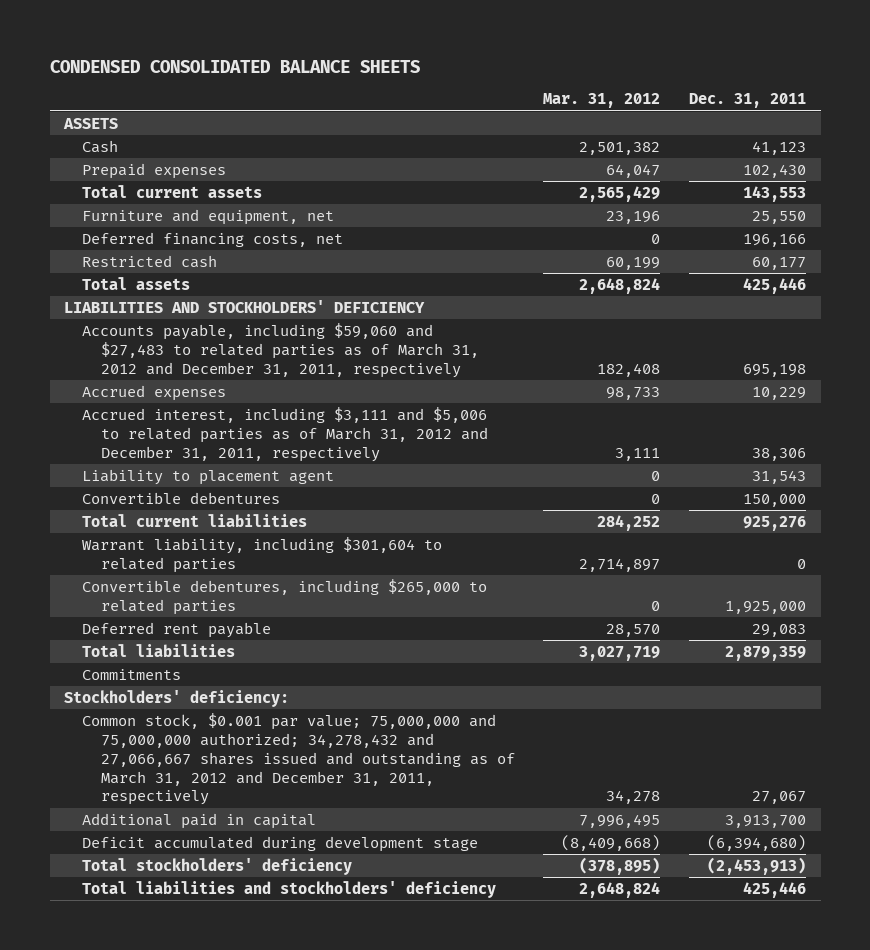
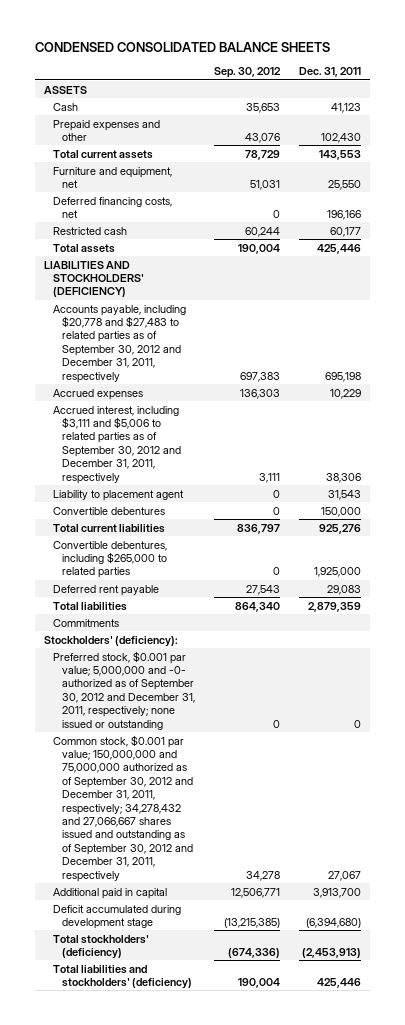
[543,93,661,109] Mar. 31, 2012 -> none
none -> [213,67,281,79] Sep. 30, 2012
[82,162,227,179] Prepaid expenses -> [53,119,161,141] Prepaid expenses and other
[63,299,425,313] LIABILITIES AND STOCKHOLDERS' DEFICIENCY -> [44,260,145,298] LIABILITIES AND STOCKHOLDERS' (DEFICIENCY)
[82,322,479,378] Accounts payable, including $59,060 and $27,483 to related parties as of March 31, 2012 and December 31, 2011, respectively -> [53,304,187,383] Accounts payable, including $20,778 and $27,483 to related parties as of September 30, 2012 and December 31, 2011, respectively
[82,406,488,462] Accrued interest, including $3,111 and $5,006 to related parties as of March 31, 2012 and December 31, 2011, respectively -> [53,405,182,484] Accrued interest, including $3,111 and $5,006 to related parties as of September 30, 2012 and December 31, 2011, respectively
[82,536,443,573] Warrant liability, including $301,604 to related parties -> none
[63,689,289,707] Stockholders' deficiency: -> [44,635,179,647] Stockholders' (deficiency):
none -> [53,650,196,730] Preferred stock, $0.001 par value; 5,000,000 and -0- authorized as of September 30, 2012 and December 31, 2011, respectively; none issued or outstanding
[82,712,515,806] Common stock, $0.001 par value; 75,000,000 and 75,000,000 authorized; 34,278,432 and 27,066,667 shares issued and outstanding as of March 31, 2012 and December 31, 2011, respectively -> [53,734,194,882] Common stock, $0.001 par value; 150,000,000 and 75,000,000 authorized as of September 30, 2012 and December 31, 2011, respectively; 34,278,432 and 27,066,667 shares issued and outstanding as of September 30, 2012 and December 31, 2011, respectively
[82,857,353,875] Total stockholders' deficiency -> [53,934,150,959] Total stockholders' (deficiency)
[82,880,497,898] Total liabilities and stockholders' deficiency -> [53,964,193,989] Total liabilities and stockholders' (deficiency)

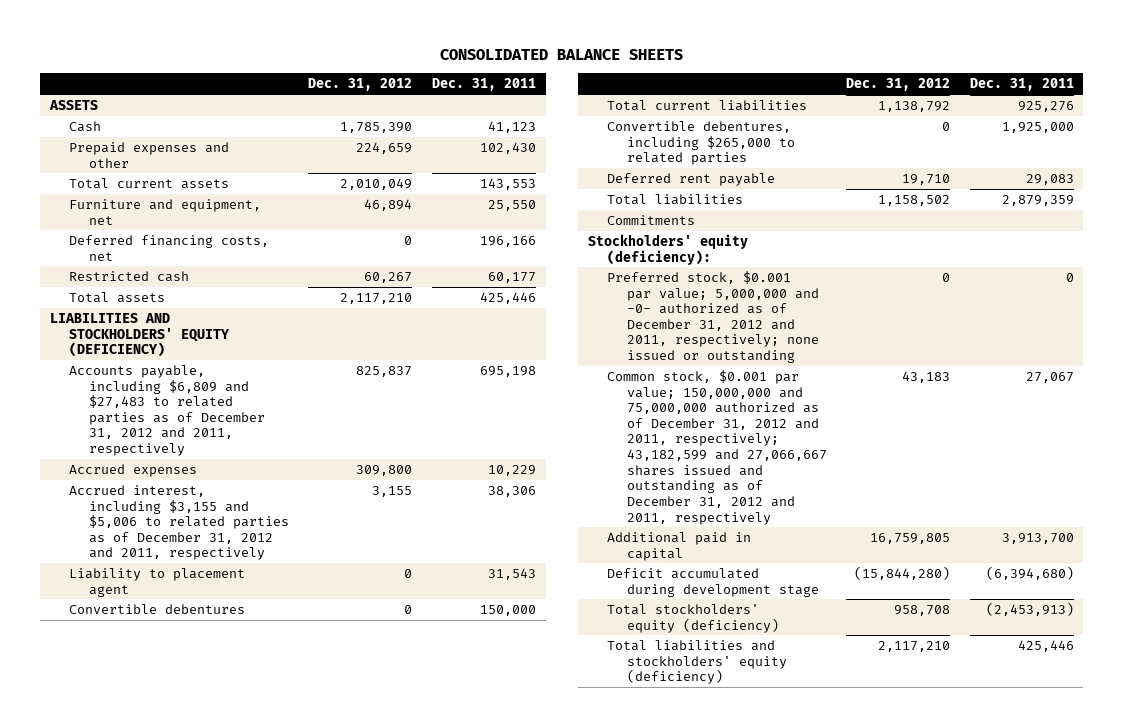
[34,41,330,52] CONDENSED CONSOLIDATED BALANCE SHEETS -> [439,49,683,61] CONSOLIDATED BALANCE SHEETS
[213,67,281,79] Sep. 30, 2012 -> none
none -> [308,78,413,92] Dec. 31, 2012
[44,260,145,298] LIABILITIES AND STOCKHOLDERS' (DEFICIENCY) -> [49,312,231,358] LIABILITIES AND STOCKHOLDERS' EQUITY (DEFICIENCY)
[53,304,187,383] Accounts payable, including $20,778 and $27,483 to related parties as of September 30, 2012 and December 31, 2011, respectively -> [69,364,265,457] Accounts payable, including $6,809 and $27,483 to related parties as of December 31, 2012 and 2011, respectively
[53,405,182,484] Accrued interest, including $3,111 and $5,006 to related parties as of September 30, 2012 and December 31, 2011, respectively -> [69,484,289,561] Accrued interest, including $3,155 and $5,006 to related parties as of December 31, 2012 and 2011, respectively
[44,635,179,647] Stockholders' (deficiency): -> [587,233,748,265] Stockholders' equity (deficiency):
[53,650,196,730] Preferred stock, $0.001 par value; 5,000,000 and -0- authorized as of September 30, 2012 and December 31, 2011, respectively; none issued or outstanding -> [607,270,819,364] Preferred stock, $0.001 par value; 5,000,000 and -0- authorized as of December 31, 2012 and 2011, respectively; none issued or outstanding
[53,734,194,882] Common stock, $0.001 par value; 150,000,000 and 75,000,000 authorized as of September 30, 2012 and December 31, 2011, respectively; 34,278,432 and 27,066,667 shares issued and outstanding as of September 30, 2012 and December 31, 2011, respectively -> [607,369,827,525] Common stock, $0.001 par value; 150,000,000 and 75,000,000 authorized as of December 31, 2012 and 2011, respectively; 43,182,599 and 27,066,667 shares issued and outstanding as of December 31, 2012 and 2011, respectively
[53,934,150,959] Total stockholders' (deficiency) -> [607,603,779,633] Total stockholders' equity (deficiency)
[53,964,193,989] Total liabilities and stockholders' (deficiency) -> [607,639,787,685] Total liabilities and stockholders' equity (deficiency)

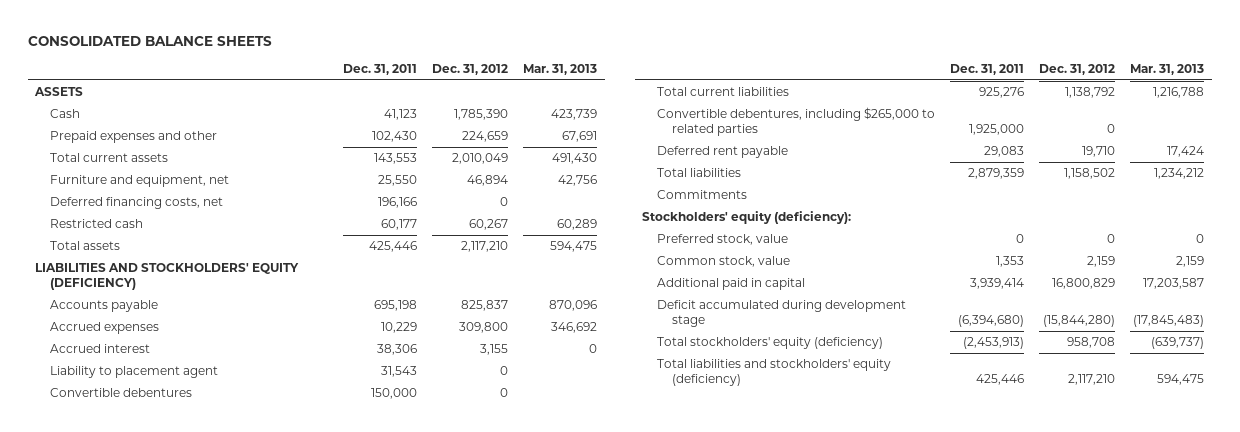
none -> [523,63,598,75] Mar. 31, 2013
[69,364,265,457] Accounts payable, including $6,809 and $27,483 to related parties as of December 31, 2012 and 2011, respectively -> [50,300,159,313] Accounts payable
[69,484,289,561] Accrued interest, including $3,155 and $5,006 to related parties as of December 31, 2012 and 2011, respectively -> [50,344,151,354] Accrued interest
[607,369,827,525] Common stock, $0.001 par value; 150,000,000 and 75,000,000 authorized as of December 31, 2012 and 2011, respectively; 43,182,599 and 27,066,667 shares issued and outstanding as of December 31, 2012 and 2011, respectively -> none
[607,270,819,364] Preferred stock, $0.001 par value; 5,000,000 and -0- authorized as of December 31, 2012 and 2011, respectively; none issued or outstanding -> [656,234,788,246] Preferred stock, value
none -> [656,256,790,268] Common stock, value
[870,532,951,544] 16,759,805 -> [1052,278,1116,290] 16,800,829
[1001,532,1074,544] 3,913,700 -> [970,278,1025,290] 3,939,414

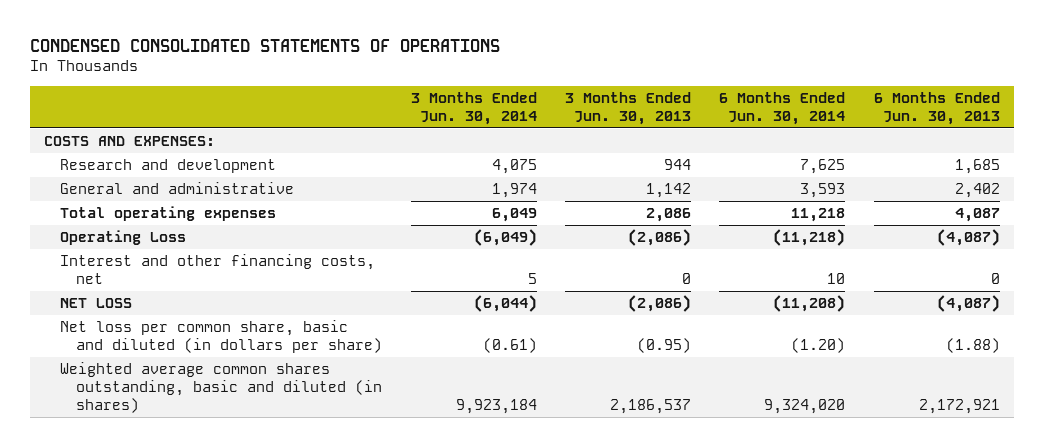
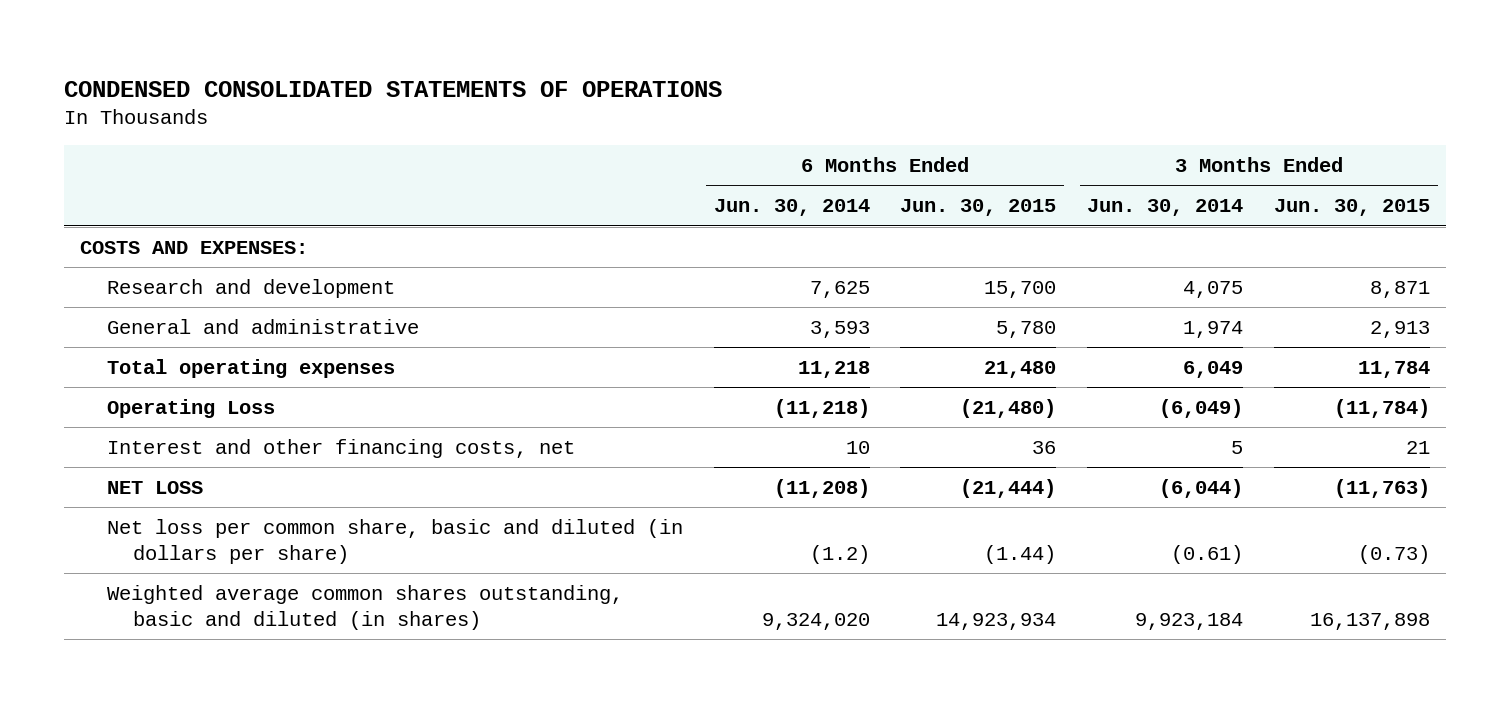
[564,91,691,125] 3 Months Ended Jun. 30, 2013 -> none
[873,91,1000,125] 6 Months Ended Jun. 30, 2013 -> none
none -> [900,199,1057,217] Jun. 30, 2015
none -> [1274,199,1431,217] Jun. 30, 2015
[791,337,846,353] (1.20) -> [809,544,870,564] (1.2)

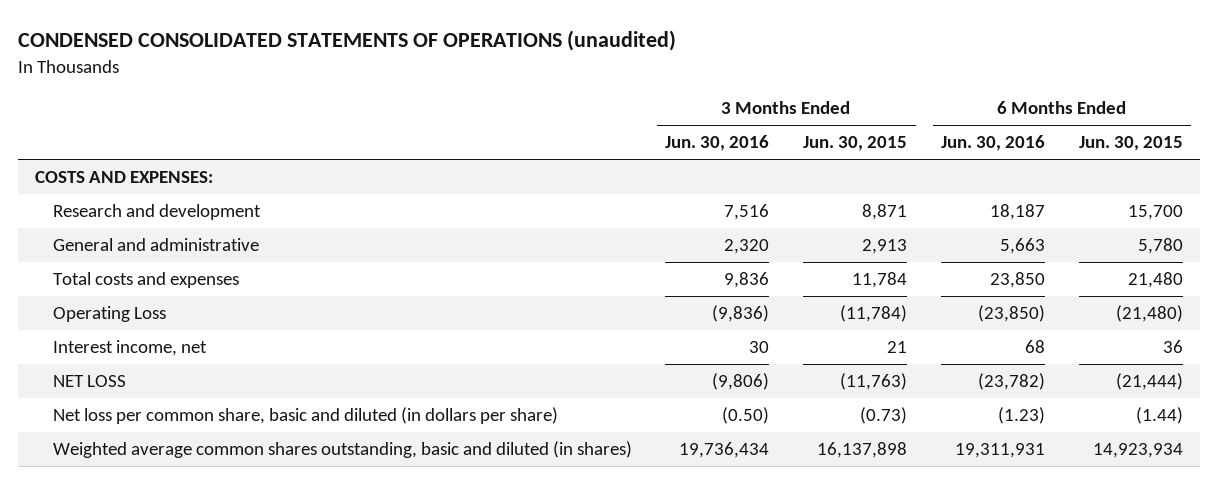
[64,80,723,97] CONDENSED CONSOLIDATED STATEMENTS OF OPERATIONS -> [18,30,677,52] CONDENSED CONSOLIDATED STATEMENTS OF OPERATIONS (unaudited)
[713,199,870,217] Jun. 30, 2014 -> none
[1087,199,1244,217] Jun. 30, 2014 -> none
none -> [665,135,770,152] Jun. 30, 2016
none -> [940,135,1045,152] Jun. 30, 2016
[106,358,395,378] Total operating expenses -> [52,272,239,289] Total costs and expenses
[106,438,575,458] Interest and other financing costs, net -> [52,340,207,357] Interest income, net

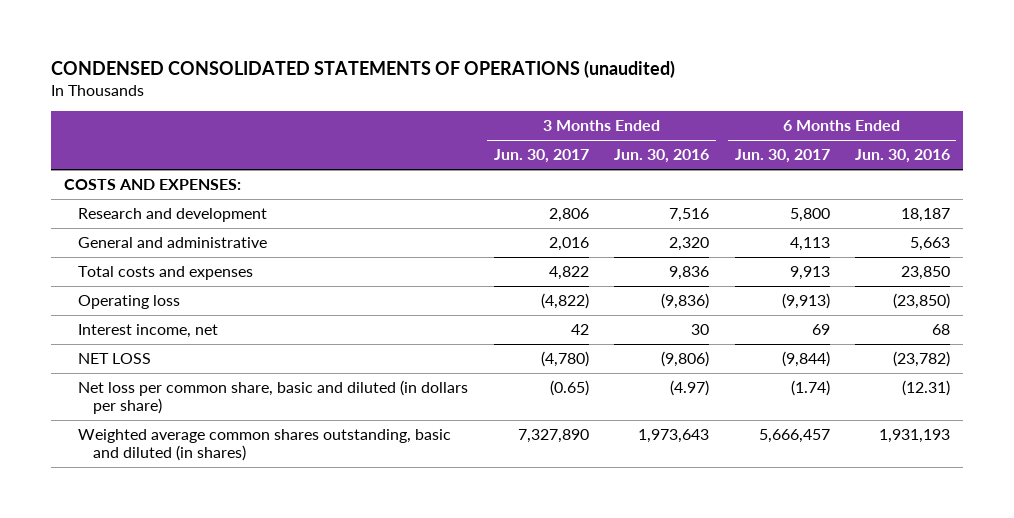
[803,136,908,152] Jun. 30, 2015 -> none
[1078,136,1183,152] Jun. 30, 2015 -> none
none -> [493,149,589,164] Jun. 30, 2017
none -> [734,149,830,164] Jun. 30, 2017
[52,306,166,323] Operating Loss -> [78,295,181,310] Operating loss
[722,407,770,425] (0.50) -> [670,380,710,397] (4.97)
[997,407,1045,425] (1.23) -> [902,380,951,397] (12.31)
[679,442,770,459] 19,736,434 -> [638,429,710,444] 1,973,643
[954,443,1045,459] 19,311,931 -> [879,429,951,444] 1,931,193

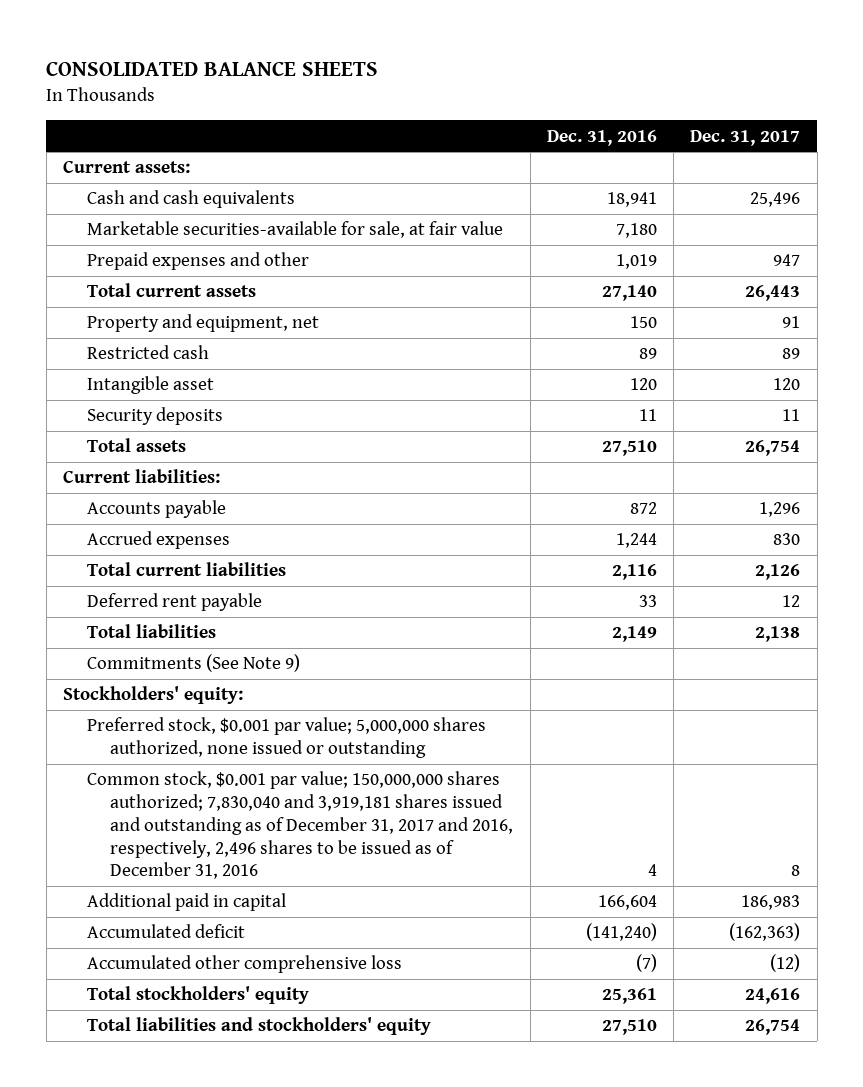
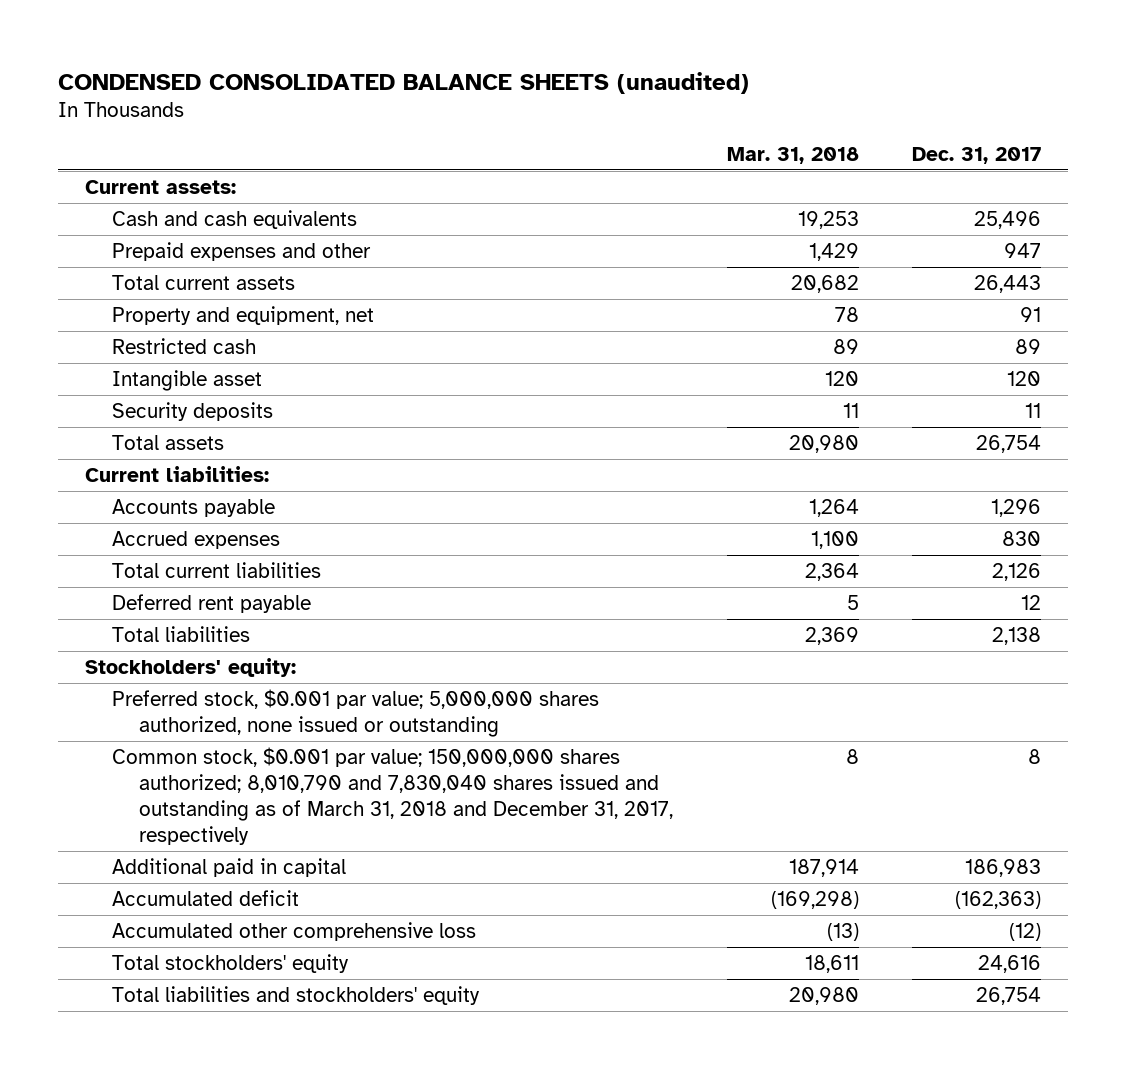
[46,60,379,76] CONSOLIDATED BALANCE SHEETS -> [58,72,750,95] CONDENSED CONSOLIDATED BALANCE SHEETS (unaudited)
[546,129,657,146] Dec. 31, 2016 -> none
none -> [726,146,859,164] Mar. 31, 2018
[86,221,503,239] Marketable securities-available for sale, at fair value -> none
[86,654,300,673] Commitments (See Note 9) -> none
[86,771,514,880] Common stock, $0.001 par value; 150,000,000 shares authorized; 7,830,040 and 3,919,181 shares issued and outstanding as of December 31, 2017 and 2016, respectively, 2,496 shares to be issued as of December 31, 2016 -> [112,746,674,845] Common stock, $0.001 par value; 150,000,000 shares authorized; 8,010,790 and 7,830,040 shares issued and outstanding as of March 31, 2018 and December 31, 2017, respectively

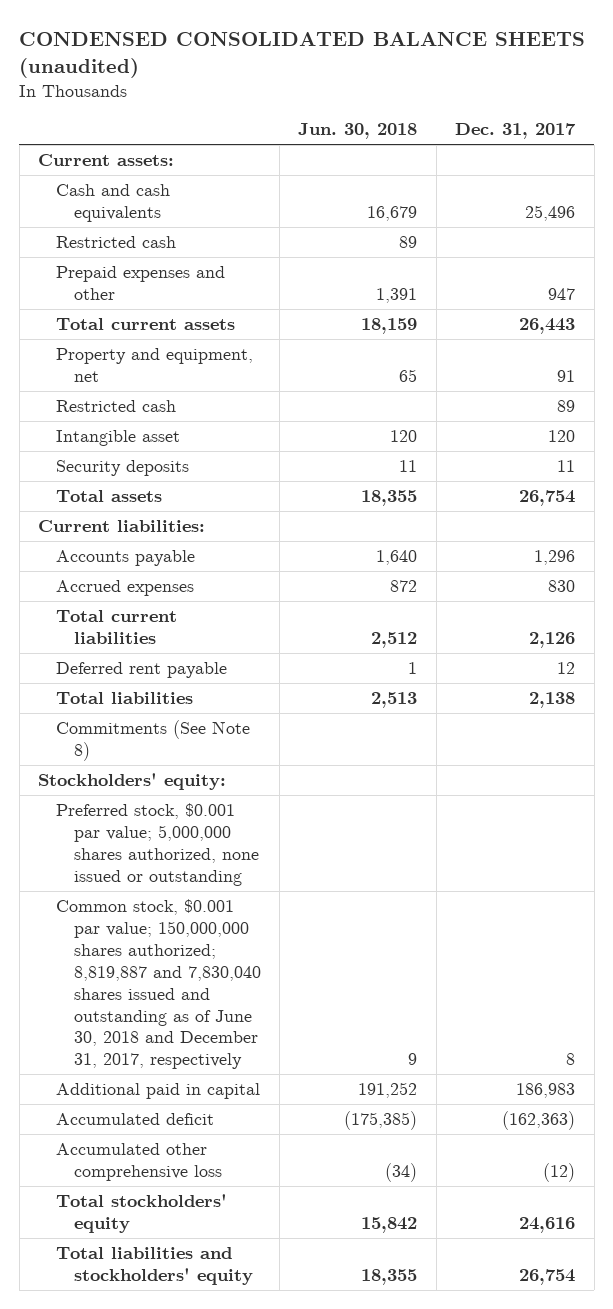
[726,146,859,164] Mar. 31, 2018 -> none
none -> [298,122,418,139] Jun. 30, 2018
none -> [55,236,176,249] Restricted cash
none -> [55,720,250,761] Commitments (See Note 8)
[112,746,674,845] Common stock, $0.001 par value; 150,000,000 shares authorized; 8,010,790 and 7,830,040 shares issued and outstanding as of March 31, 2018 and December 31, 2017, respectively -> [55,899,261,1070] Common stock, $0.001 par value; 150,000,000 shares authorized; 8,819,887 and 7,830,040 shares issued and outstanding as of June 30, 2018 and December 31, 2017, respectively

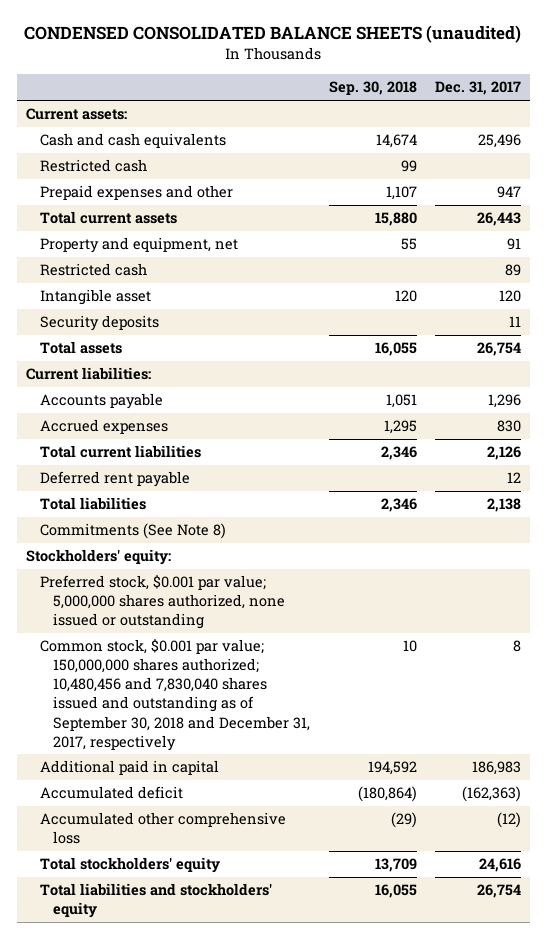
[298,122,418,139] Jun. 30, 2018 -> none
none -> [328,81,417,96] Sep. 30, 2018
[55,899,261,1070] Common stock, $0.001 par value; 150,000,000 shares authorized; 8,819,887 and 7,830,040 shares issued and outstanding as of June 30, 2018 and December 31, 2017, respectively -> [39,639,311,751] Common stock, $0.001 par value; 150,000,000 shares authorized; 10,480,456 and 7,830,040 shares issued and outstanding as of September 30, 2018 and December 31, 2017, respectively

